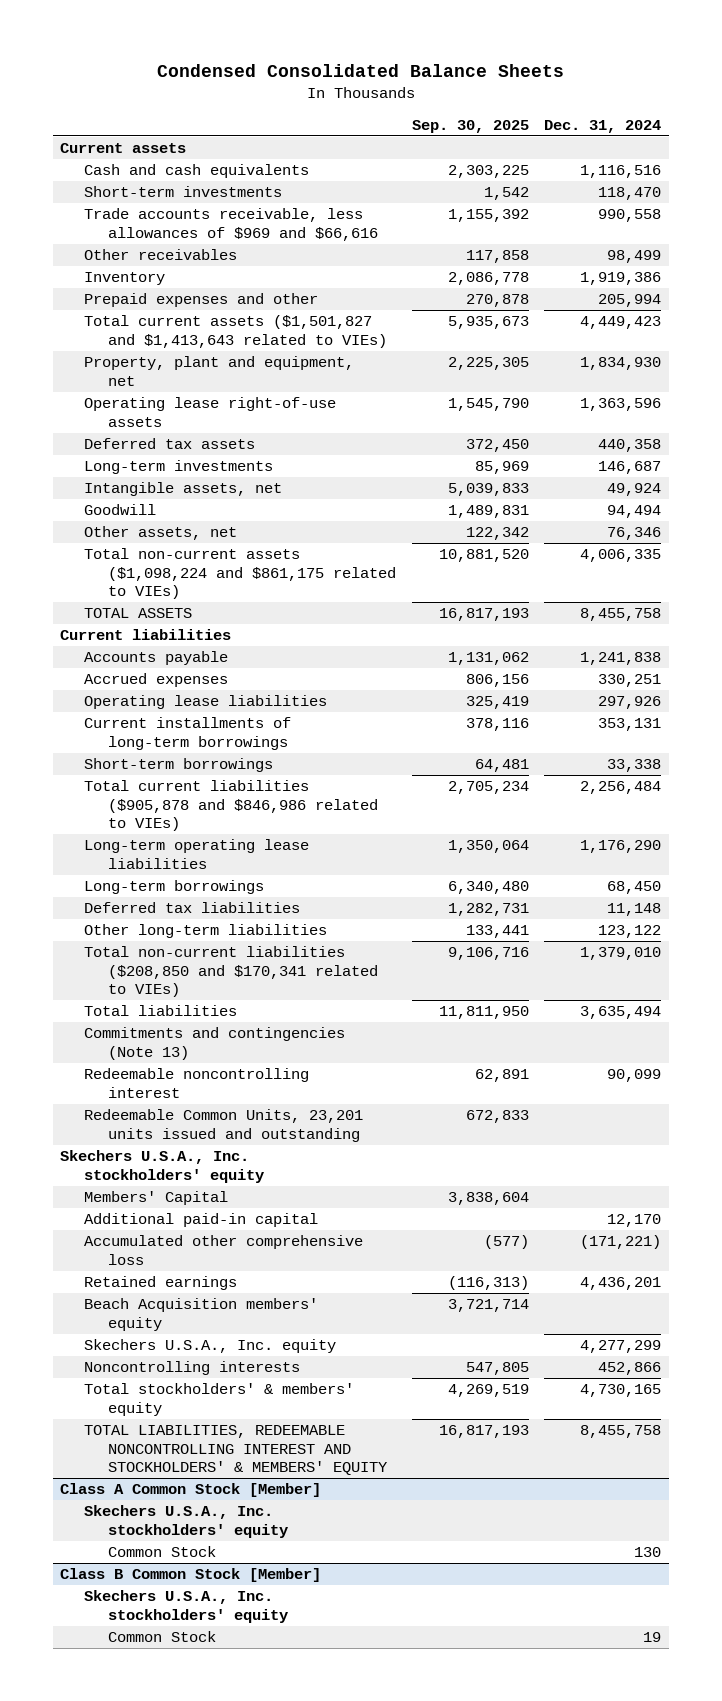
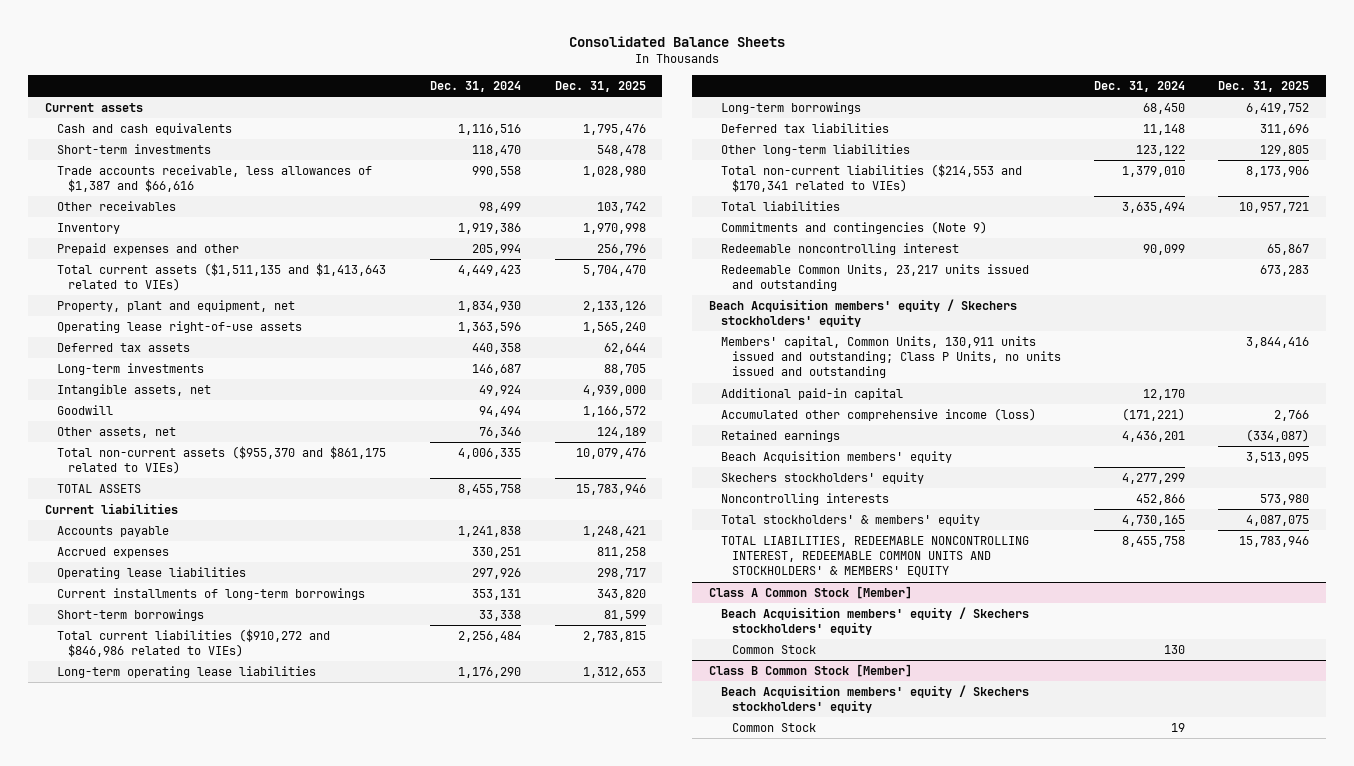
[156,63,564,77] Condensed Consolidated Balance Sheets -> [569,36,786,48] Consolidated Balance Sheets
[411,119,529,133] Sep. 30, 2025 -> none
none -> [554,81,646,93] Dec. 31, 2025
[84,208,379,241] Trade accounts receivable, less allowances of $969 and $66,616 -> [56,164,372,193] Trade accounts receivable, less allowances of $1,387 and $66,616
[84,315,388,348] Total current assets ($1,501,827 and $1,413,643 related to VIEs) -> [56,262,386,292] Total current assets ($1,511,135 and $1,413,643 related to VIEs)
[84,548,397,600] Total non-current assets ($1,098,224 and $861,175 related to VIEs) -> [56,445,386,475] Total non-current assets ($955,370 and $861,175 related to VIEs)
[84,780,379,832] Total current liabilities ($905,878 and $846,986 related to VIEs) -> [56,628,330,658] Total current liabilities ($910,272 and $846,986 related to VIEs)
[84,946,379,998] Total non-current liabilities ($208,850 and $170,341 related to VIEs) -> [720,163,1022,193] Total non-current liabilities ($214,553 and $170,341 related to VIEs)
[84,1027,346,1060] Commitments and contingencies (Note 13) -> [720,220,987,234] Commitments and contingencies (Note 9)
[84,1109,364,1142] Redeemable Common Units, 23,201 units issued and outstanding -> [720,263,1029,292] Redeemable Common Units, 23,217 units issued and outstanding
[60,1150,265,1183] Skechers U.S.A., Inc. stockholders' equity -> [708,298,1017,328] Beach Acquisition members' equity / Skechers stockholders' equity
[84,1191,229,1206] Members' Capital -> [720,335,1062,379] Members' capital, Common Units, 130,911 units issued and outstanding; Class P Units, no units issued and outstanding
[84,1235,364,1265] Accumulated other comprehensive loss -> [720,407,1036,421] Accumulated other comprehensive income (loss)
[84,1339,337,1354] Skechers U.S.A., Inc. equity -> [720,471,924,484] Skechers stockholders' equity
[84,1425,389,1476] TOTAL LIABILITIES, REDEEMABLE NONCONTROLLING INTEREST AND STOCKHOLDERS' & MEMBERS' EQUITY -> [720,535,1029,578] TOTAL LIABILITIES, REDEEMABLE NONCONTROLLING INTEREST, REDEEMABLE COMMON UNITS AND STOCKHOLDERS' & MEMBERS' EQUITY
[84,1505,289,1538] Skechers U.S.A., Inc. stockholders' equity -> [720,606,1029,636] Beach Acquisition members' equity / Skechers stockholders' equity
[84,1590,289,1623] Skechers U.S.A., Inc. stockholders' equity -> [720,684,1029,714] Beach Acquisition members' equity / Skechers stockholders' equity

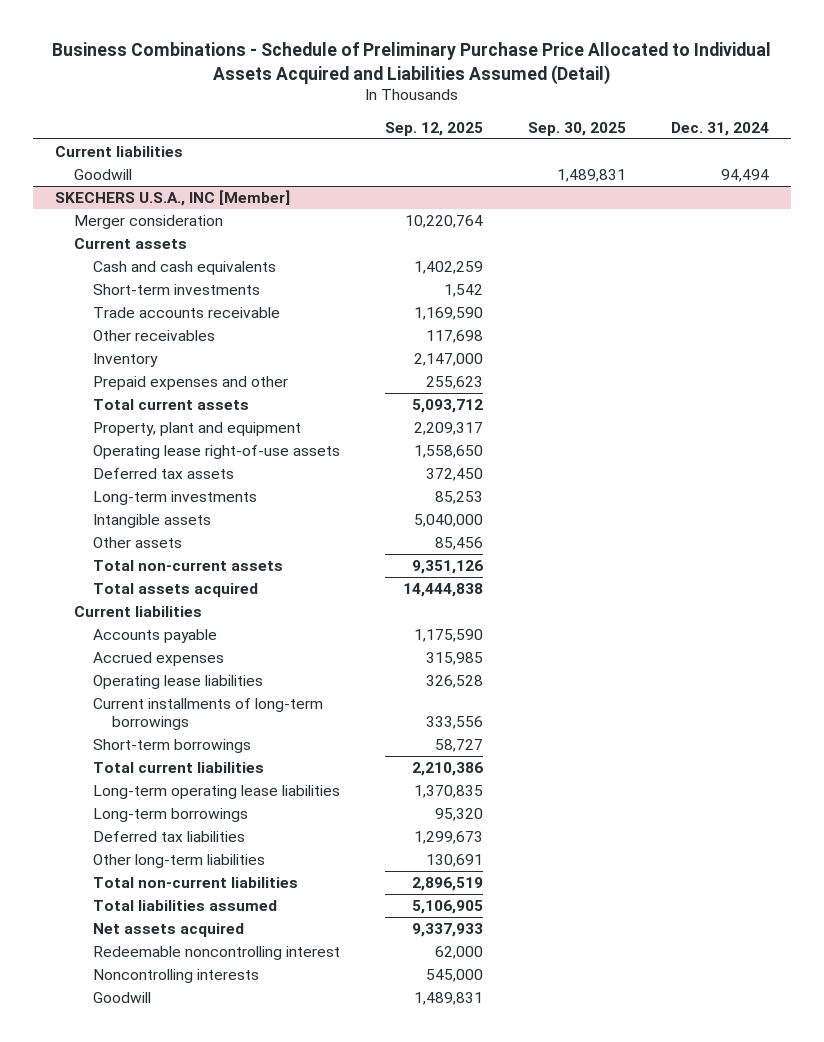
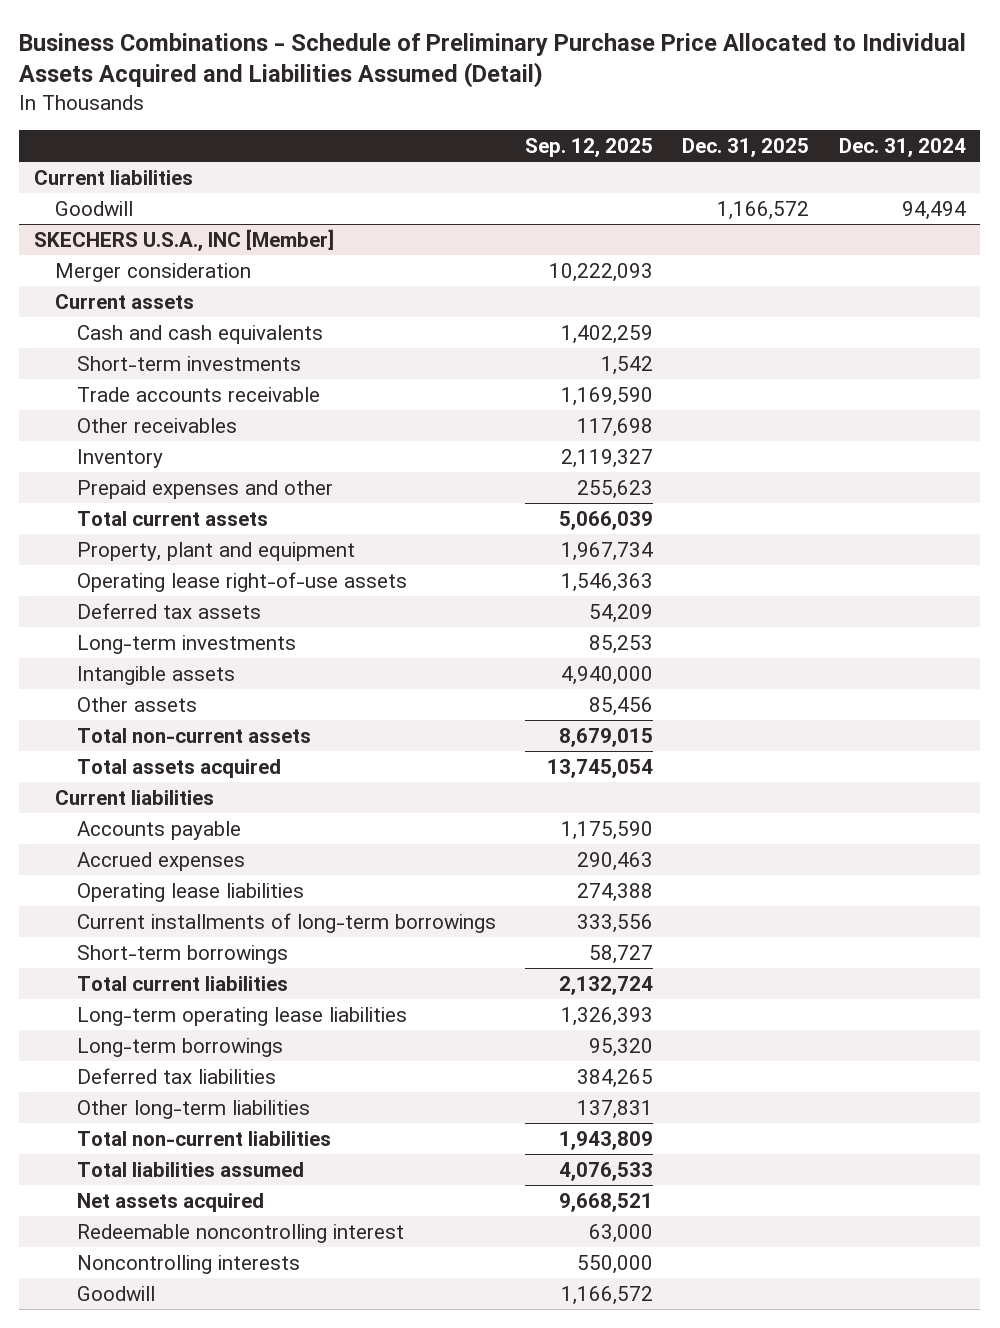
[527,121,626,136] Sep. 30, 2025 -> none
none -> [682,137,810,157] Dec. 31, 2025
[405,214,484,228] 10,220,764 -> [548,262,653,282] 10,222,093
[414,352,484,366] 2,147,000 -> [560,448,653,468] 2,119,327
[412,398,484,413] 5,093,712 -> [558,510,653,530] 5,066,039
[414,421,484,435] 2,209,317 -> [560,541,653,561] 1,967,734
[414,444,484,458] 1,558,650 -> [560,572,653,592] 1,546,363
[426,467,484,481] 372,450 -> [588,603,653,623] 54,209
[414,513,484,527] 5,040,000 -> [560,665,653,685] 4,940,000
[412,559,484,574] 9,351,126 -> [558,727,653,747] 8,679,015
[403,582,484,597] 14,444,838 -> [546,758,653,778] 13,745,054
[426,651,484,665] 315,985 -> [576,851,653,871] 290,463
[426,674,484,688] 326,528 -> [576,882,653,902] 274,388
[412,761,484,776] 2,210,386 -> [558,975,653,995] 2,132,724
[414,784,484,798] 1,370,835 -> [560,1006,653,1026] 1,326,393
[414,830,484,844] 1,299,673 -> [576,1068,653,1088] 384,265
[426,853,484,867] 130,691 -> [576,1099,653,1119] 137,831
[412,876,484,891] 2,896,519 -> [558,1130,653,1150] 1,943,809
[412,899,484,914] 5,106,905 -> [558,1161,653,1181] 4,076,533
[412,922,484,937] 9,337,933 -> [558,1192,653,1212] 9,668,521
[435,945,484,959] 62,000 -> [588,1223,653,1243] 63,000
[426,968,484,982] 545,000 -> [576,1254,653,1274] 550,000
[414,991,484,1005] 1,489,831 -> [560,1285,653,1305] 1,166,572

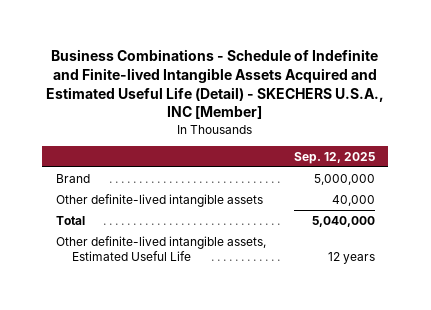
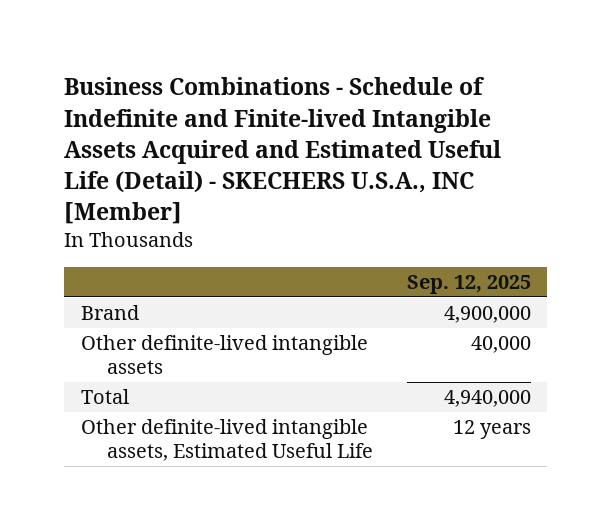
[313,173,375,185] 5,000,000 -> [443,306,531,324] 4,900,000
[311,215,375,227] 5,040,000 -> [443,390,531,408] 4,940,000

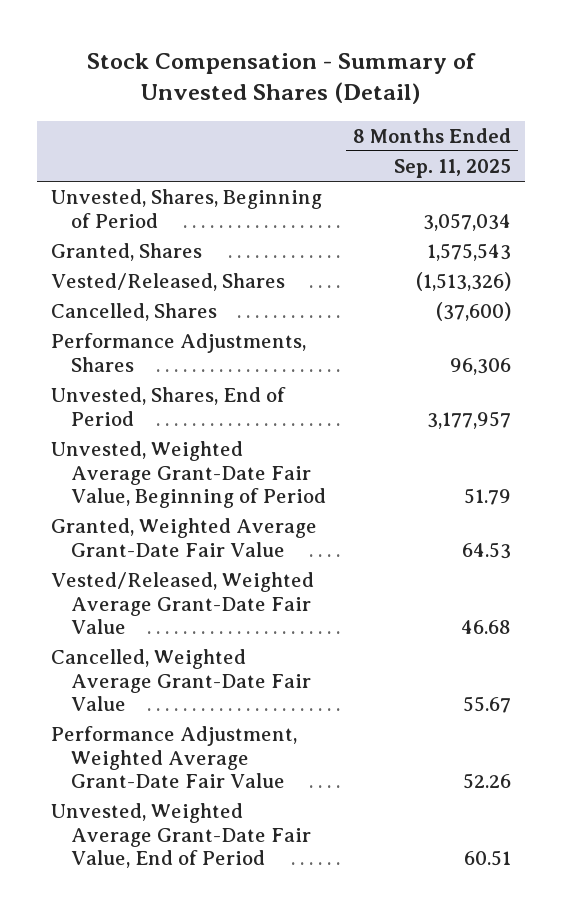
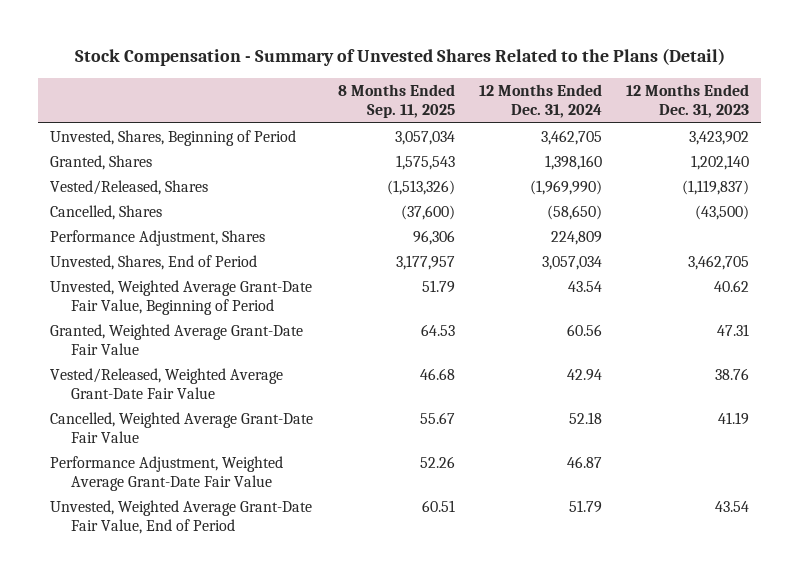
[86,52,476,105] Stock Compensation - Summary of Unvested Shares (Detail) -> [74,48,725,67] Stock Compensation - Summary of Unvested Shares Related to the Plans (Detail)
none -> [478,83,602,119] 12 Months Ended Dec. 31, 2024
none -> [626,83,750,119] 12 Months Ended Dec. 31, 2023
[50,333,306,372] Performance Adjustments, Shares -> [50,229,266,246] Performance Adjustment, Shares

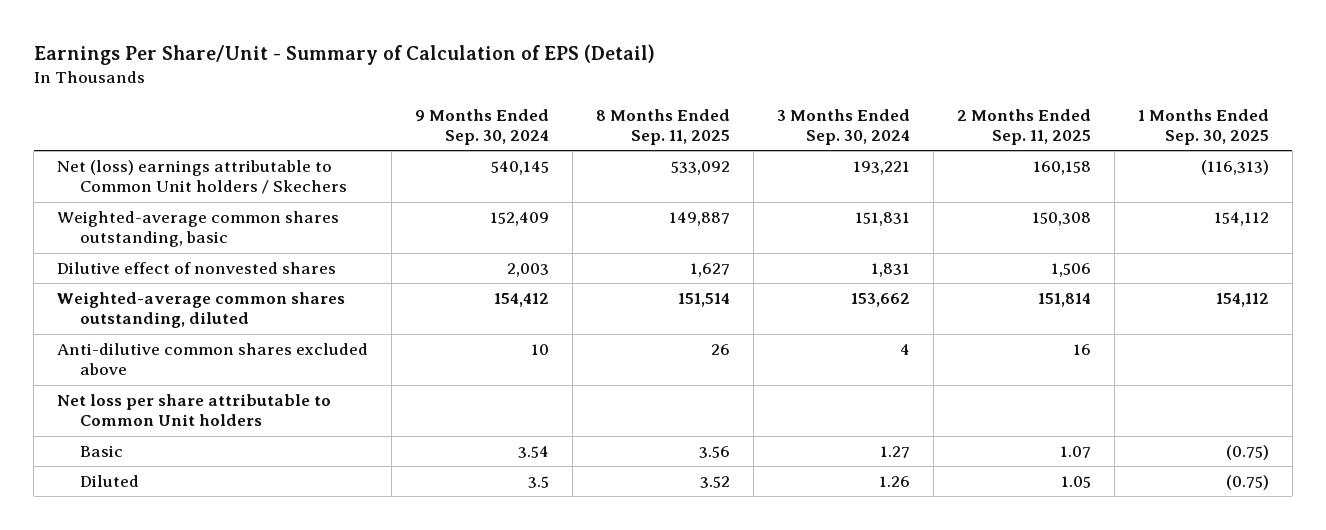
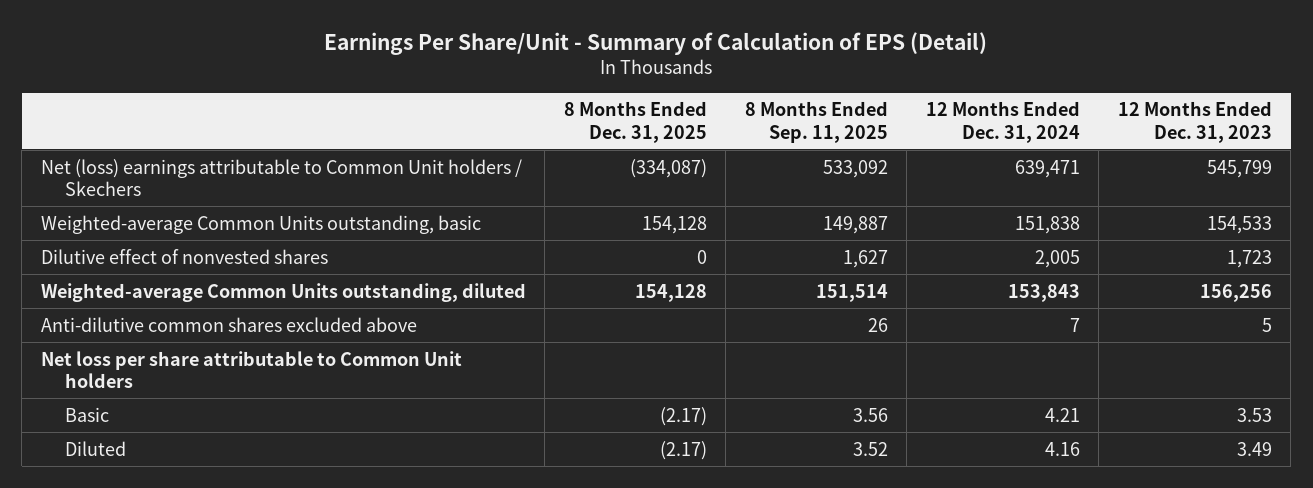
[415,108,550,145] 9 Months Ended Sep. 30, 2024 -> none
[777,108,911,145] 3 Months Ended Sep. 30, 2024 -> none
[956,108,1091,145] 2 Months Ended Sep. 11, 2025 -> none
[1137,108,1269,145] 1 Months Ended Sep. 30, 2025 -> none
none -> [563,101,707,143] 8 Months Ended Dec. 31, 2025
none -> [925,101,1080,143] 12 Months Ended Dec. 31, 2024
none -> [1117,101,1272,143] 12 Months Ended Dec. 31, 2023
[57,210,340,248] Weighted-average common shares outstanding, basic -> [40,214,481,234] Weighted-average Common Units outstanding, basic
[57,291,346,329] Weighted-average common shares outstanding, diluted -> [40,282,526,302] Weighted-average Common Units outstanding, diluted

